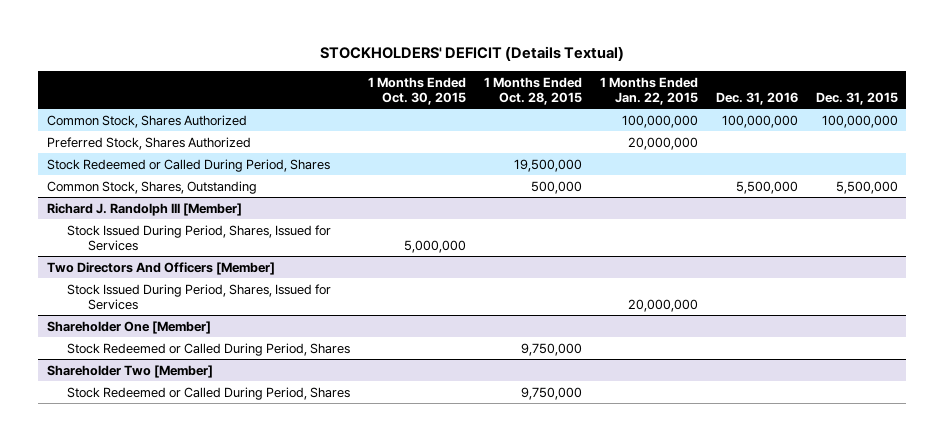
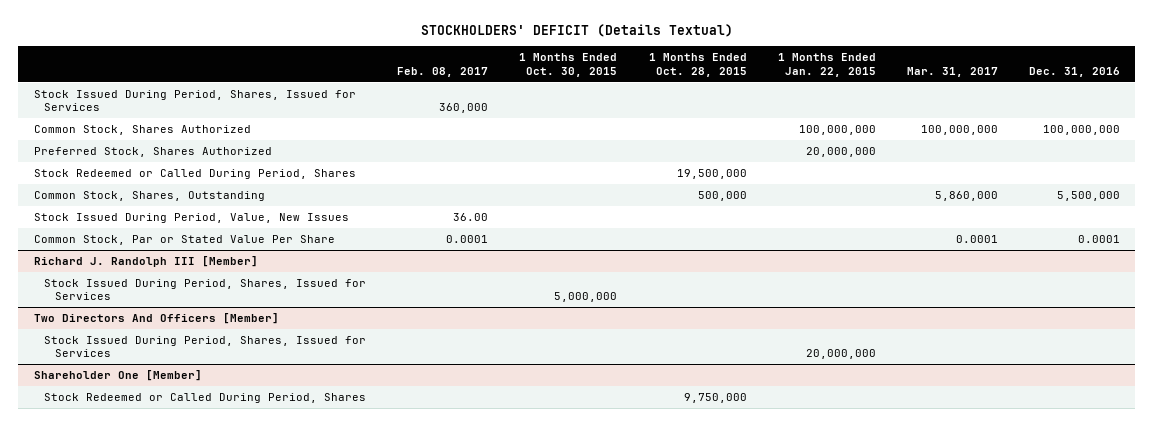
[815,91,898,105] Dec. 31, 2015 -> none
none -> [397,66,489,77] Feb. 08, 2017
none -> [906,66,998,77] Mar. 31, 2017
none -> [33,89,356,112] Stock Issued During Period, Shares, Issued for Services
none -> [33,212,349,223] Stock Issued During Period, Value, New Issues
none -> [33,234,335,245] Common Stock, Par or Stated Value Per Share
[46,364,213,378] Shareholder Two [Member] -> none
[67,386,351,400] Stock Redeemed or Called During Period, Shares -> none

